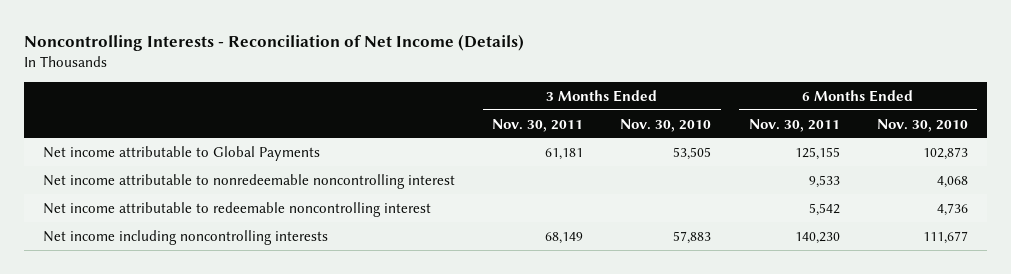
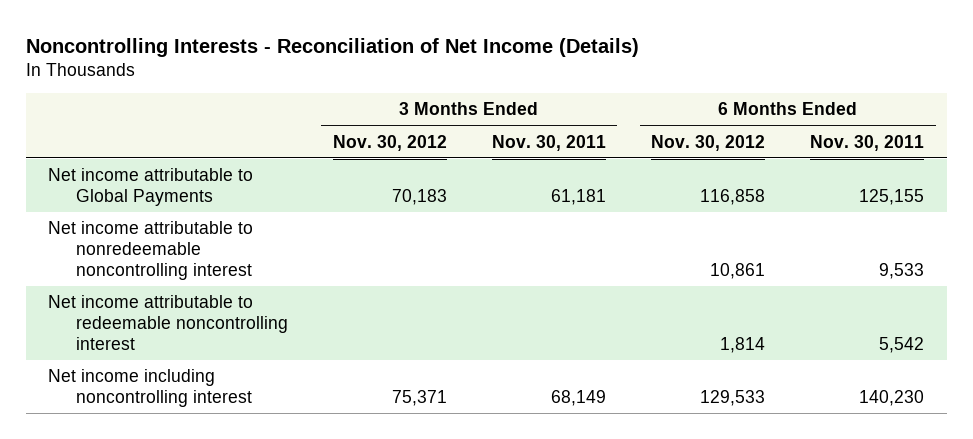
[620,118,712,132] Nov. 30, 2010 -> none
[877,118,969,132] Nov. 30, 2010 -> none
none -> [332,134,447,151] Nov. 30, 2012
none -> [651,134,766,151] Nov. 30, 2012
[42,229,328,245] Net income including noncontrolling interests -> [48,369,252,408] Net income including noncontrolling interest

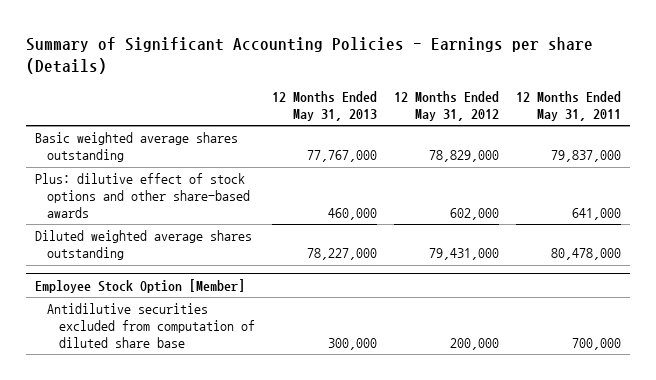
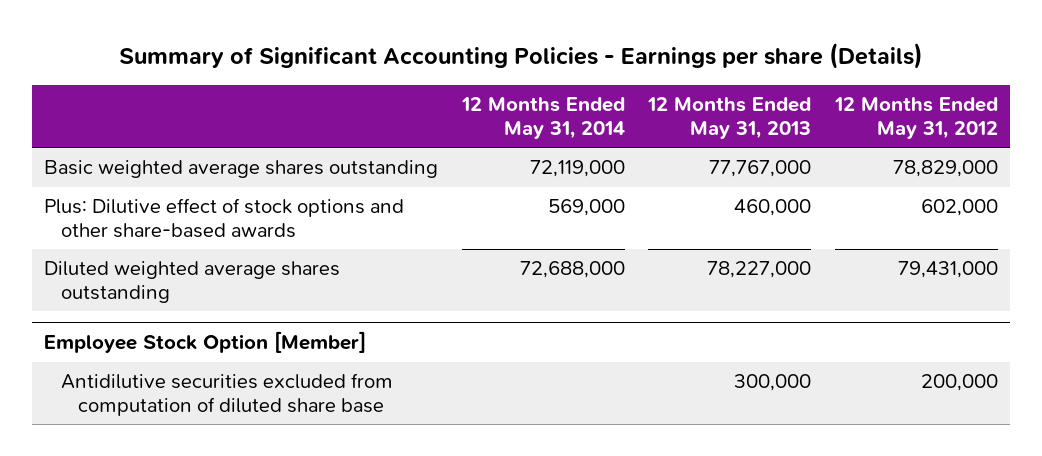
[516,91,622,122] 12 Months Ended May 31, 2011 -> none
none -> [460,97,625,139] 12 Months Ended May 31, 2014
[35,173,250,219] Plus: dilutive effect of stock options and other share-based awards -> [43,198,404,239] Plus: Dilutive effect of stock options and other share-based awards

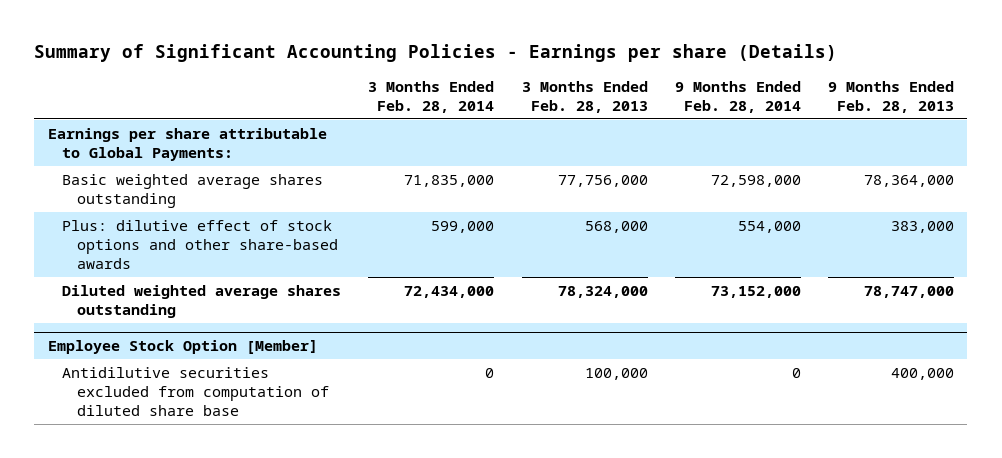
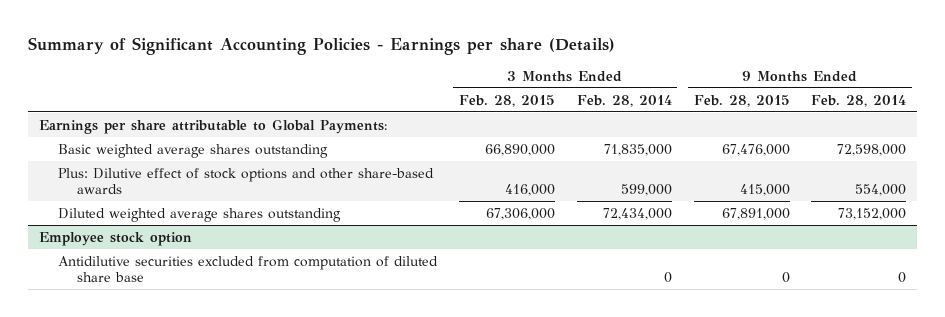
[521,80,648,114] 3 Months Ended Feb. 28, 2013 -> none
[827,80,954,114] 9 Months Ended Feb. 28, 2013 -> none
none -> [458,94,555,107] Feb. 28, 2015
none -> [693,94,790,107] Feb. 28, 2015
[62,219,338,270] Plus: dilutive effect of stock options and other share-based awards -> [57,167,434,195] Plus: Dilutive effect of stock options and other share-based awards
[47,340,318,355] Employee Stock Option [Member] -> [38,231,192,246] Employee stock option

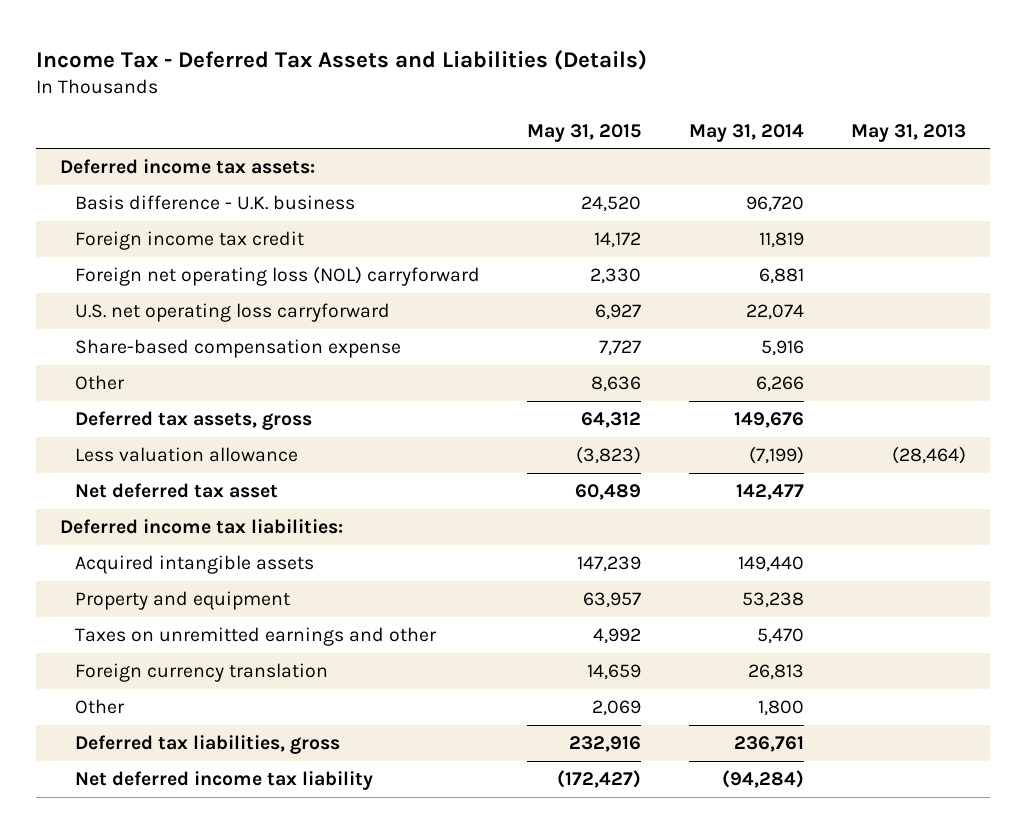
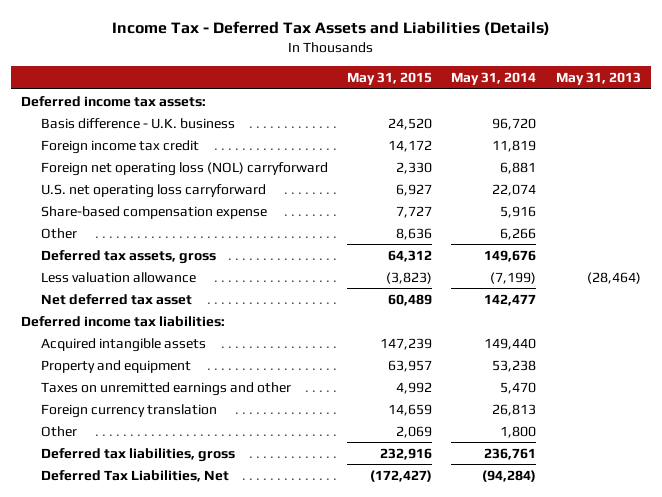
[74,771,373,791] Net deferred income tax liability -> [40,469,229,482] Deferred Tax Liabilities, Net

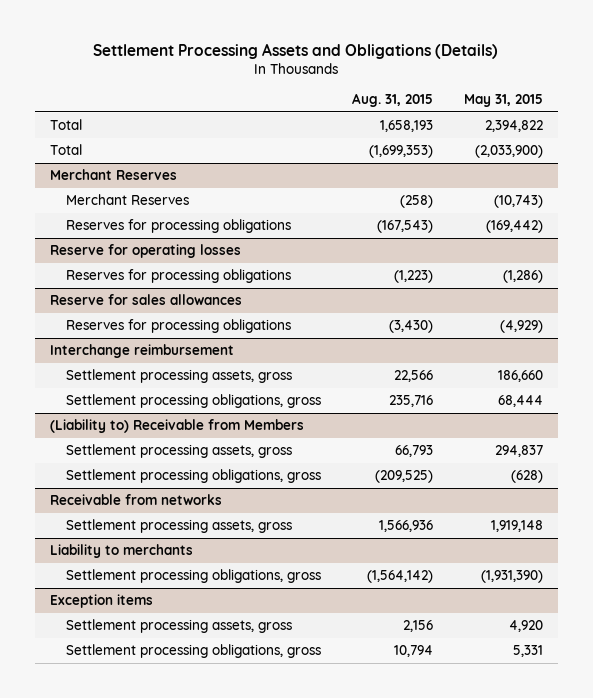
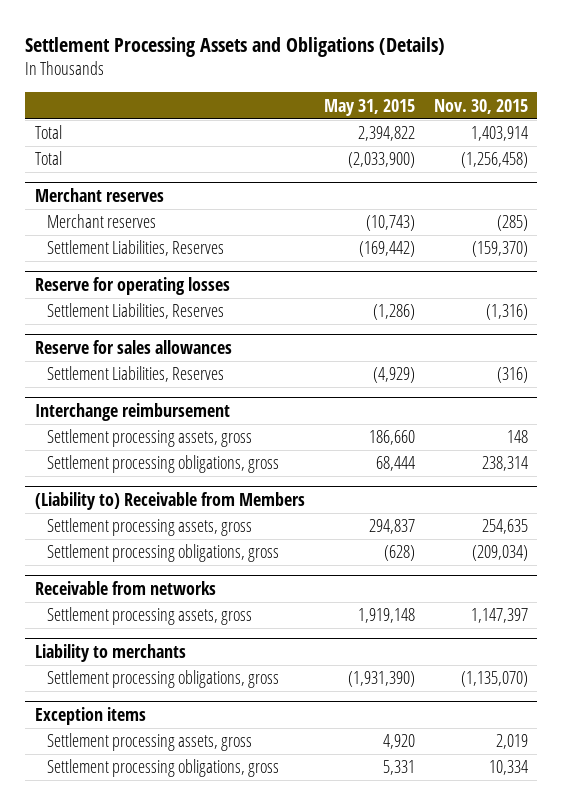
[351,93,433,108] Aug. 31, 2015 -> none
none -> [433,98,528,114] Nov. 30, 2015
[50,169,178,181] Merchant Reserves -> [34,187,164,202] Merchant reserves
[65,194,189,206] Merchant Reserves -> [47,214,157,229] Merchant reserves
[65,219,291,234] Reserves for processing obligations -> [47,240,225,257] Settlement Liabilities, Reserves
[65,269,291,284] Reserves for processing obligations -> [47,303,225,320] Settlement Liabilities, Reserves
[65,319,291,334] Reserves for processing obligations -> [47,366,225,383] Settlement Liabilities, Reserves

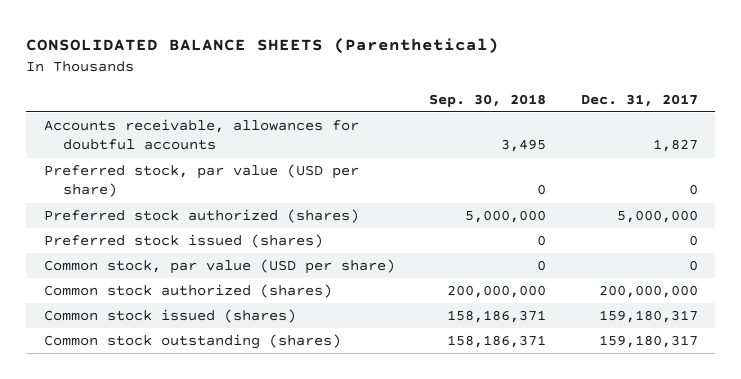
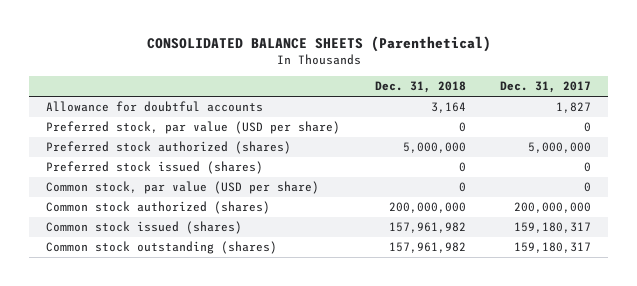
[429,93,547,107] Sep. 30, 2018 -> none
none -> [374,81,466,94] Dec. 31, 2018
[43,119,359,151] Accounts receivable, allowances for doubtful accounts -> [46,101,264,113] Allowance for doubtful accounts

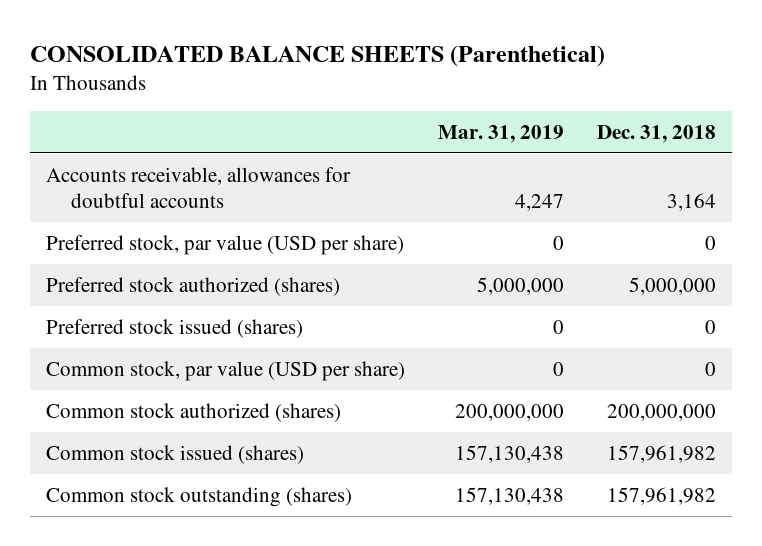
[499,81,591,94] Dec. 31, 2017 -> none
none -> [437,124,564,143] Mar. 31, 2019
[46,101,264,113] Allowance for doubtful accounts -> [46,166,352,209] Accounts receivable, allowances for doubtful accounts

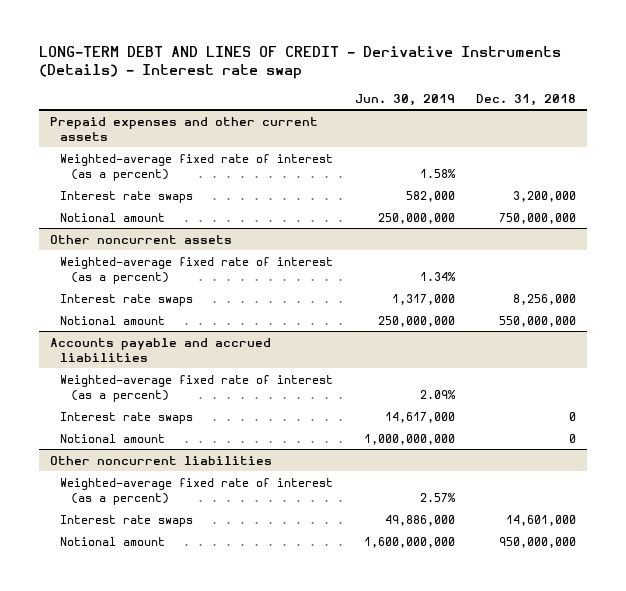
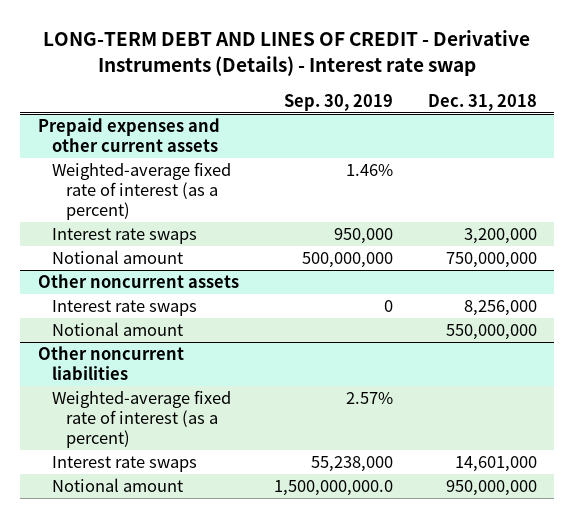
[354,93,455,106] Jun. 30, 2019 -> none
none -> [283,93,393,111] Sep. 30, 2019
[60,256,334,284] Weighted-average fixed rate of interest (as a percent) -> none
[49,337,271,362] Accounts payable and accrued liabilities -> none
[60,374,334,402] Weighted-average fixed rate of interest (as a percent) -> none
[60,411,194,424] Interest rate swaps -> none
[60,433,166,443] Notional amount -> none

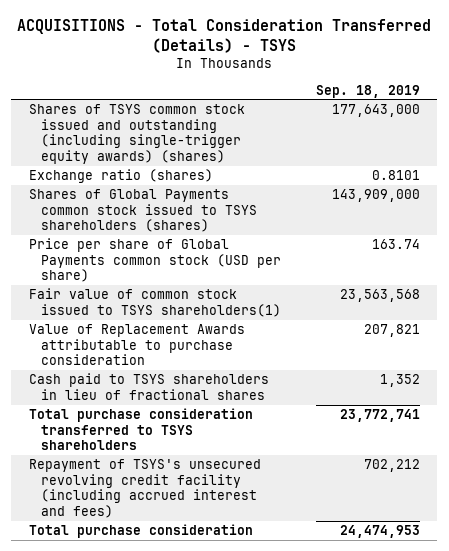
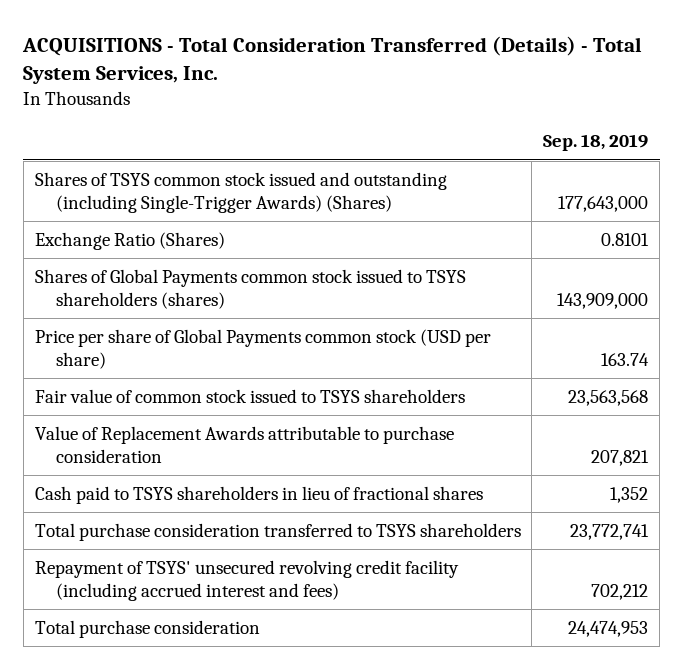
[17,19,432,53] ACQUISITIONS - Total Consideration Transferred (Details) - TSYS -> [22,35,643,84] ACQUISITIONS - Total Consideration Transferred (Details) - Total System Services, Inc.
[28,104,245,165] Shares of TSYS common stock issued and outstanding (including single-trigger equity awards) (shares) -> [34,171,447,214] Shares of TSYS common stock issued and outstanding (including Single-Trigger Awards) (Shares)
[28,169,213,184] Exchange ratio (shares) -> [34,231,225,250] Exchange Ratio (Shares)
[28,288,282,317] Fair value of common stock issued to TSYS shareholders(1) -> [34,388,465,403] Fair value of common stock issued to TSYS shareholders
[28,459,261,519] Repayment of TSYS's unsecured revolving credit facility (including accrued interest and fees) -> [34,559,459,602] Repayment of TSYS' unsecured revolving credit facility (including accrued interest and fees)

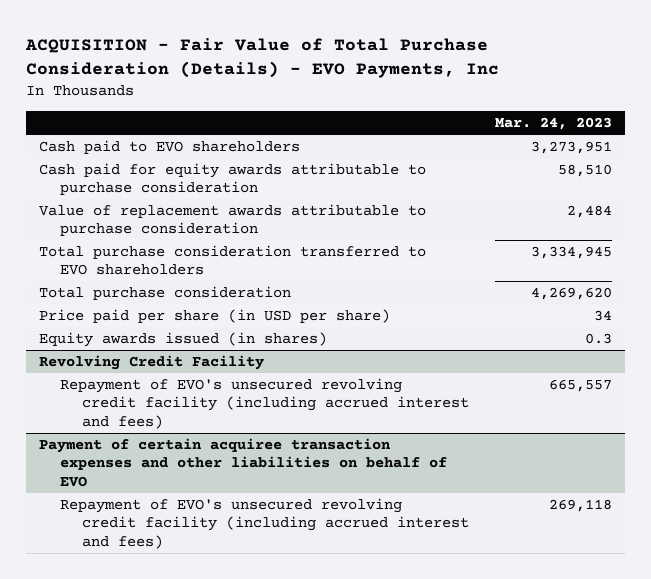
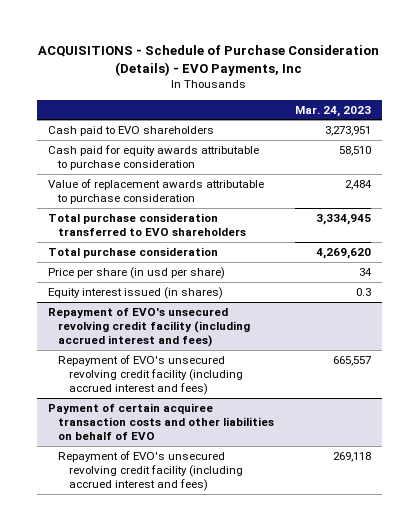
[24,37,499,79] ACQUISITION - Fair Value of Total Purchase Consideration (Details) - EVO Payments, Inc -> [38,44,380,76] ACQUISITIONS - Schedule of Purchase Consideration (Details) - EVO Payments, Inc
[38,309,390,324] Price paid per share (in USD per share) -> [47,266,225,279] Price per share (in usd per share)
[38,332,327,348] Equity awards issued (in shares) -> [47,286,223,299] Equity interest issued (in shares)
[38,355,264,371] Revolving Credit Facility -> [47,307,251,348] Repayment of EVO's unsecured revolving credit facility (including accrued interest and fees)
[38,438,448,487] Payment of certain acquiree transaction expenses and other liabilities on behalf of EVO -> [47,402,275,441] Payment of certain acquiree transaction costs and other liabilities on behalf of EVO

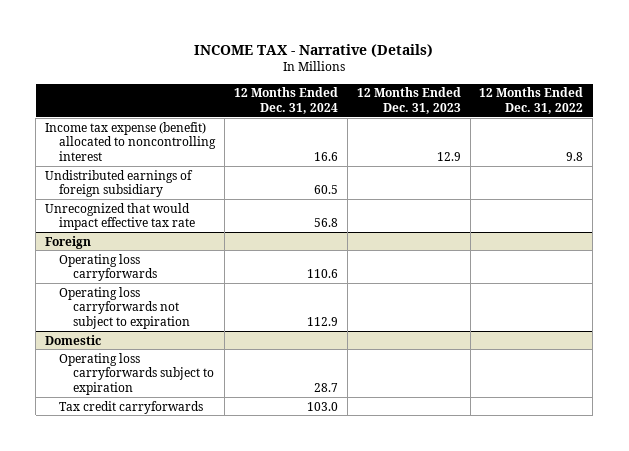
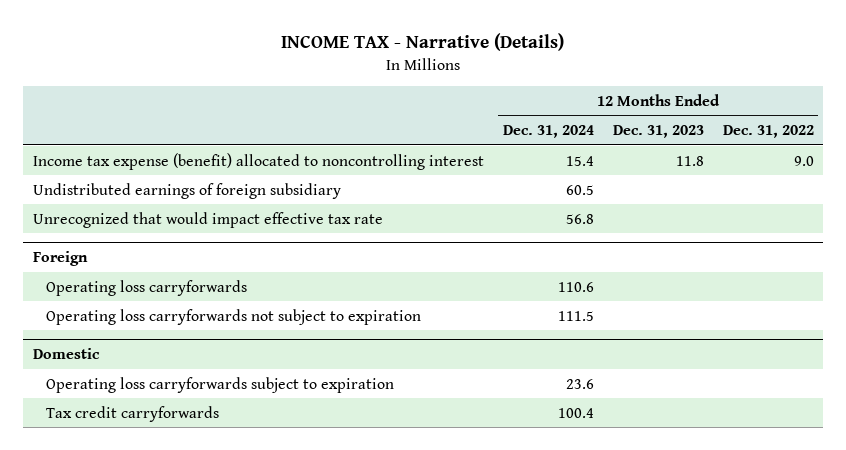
[314,152,339,162] 16.6 -> [565,155,594,166] 15.4
[436,152,461,162] 12.9 -> [675,155,704,166] 11.8
[566,152,584,162] 9.8 -> [793,155,814,166] 9.0
[307,317,339,327] 112.9 -> [557,310,594,321] 111.5
[314,383,339,393] 28.7 -> [565,378,594,389] 23.6
[307,401,339,411] 103.0 -> [557,407,594,418] 100.4

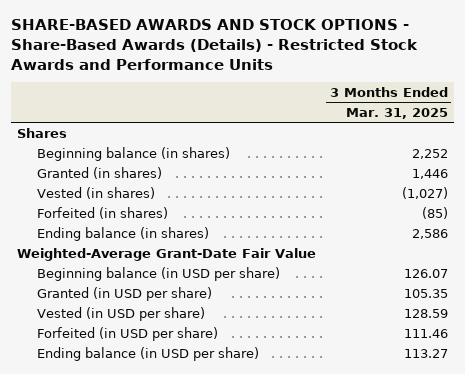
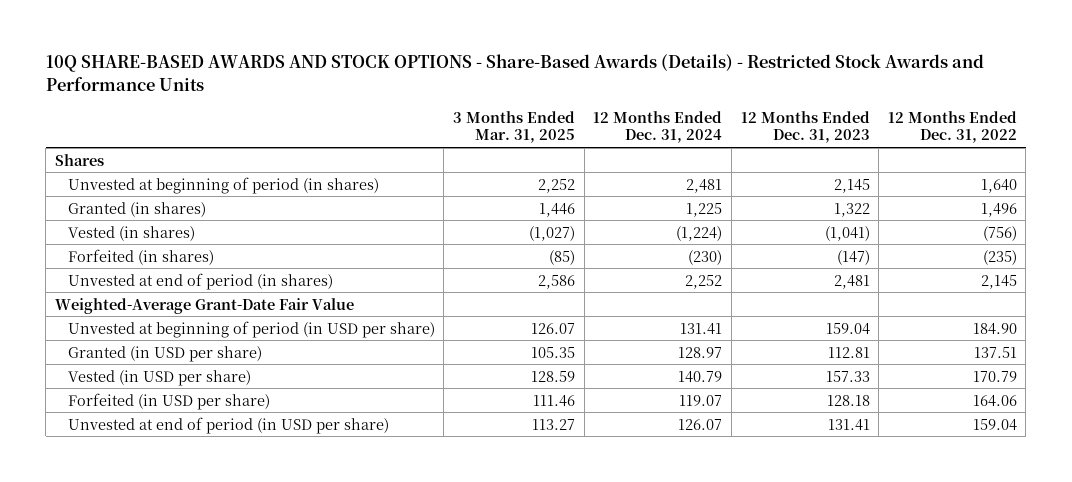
[10,19,418,70] SHARE-BASED AWARDS AND STOCK OPTIONS - Share-Based Awards (Details) - Restricted Stock Awards and Performance Units -> [45,54,984,91] 10Q SHARE-BASED AWARDS AND STOCK OPTIONS - Share-Based Awards (Details) - Restricted Stock Awards and Performance Units
none -> [593,110,723,144] 12 Months Ended Dec. 31, 2024
none -> [740,110,870,144] 12 Months Ended Dec. 31, 2023
none -> [887,110,1017,144] 12 Months Ended Dec. 31, 2022
[37,146,231,161] Beginning balance (in shares) -> [67,176,379,194] Unvested at beginning of period (in shares)
[37,226,210,241] Ending balance (in shares) -> [67,272,333,290] Unvested at end of period (in shares)
[37,266,281,281] Beginning balance (in USD per share) -> [67,320,435,338] Unvested at beginning of period (in USD per share)
[37,346,260,361] Ending balance (in USD per share) -> [67,416,389,434] Unvested at end of period (in USD per share)

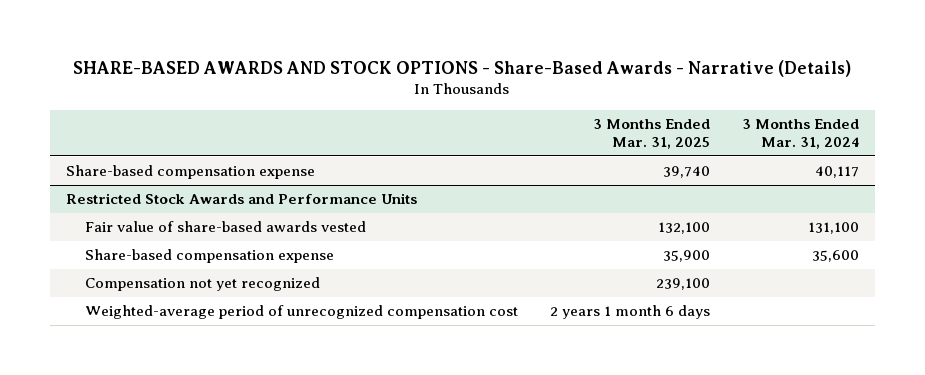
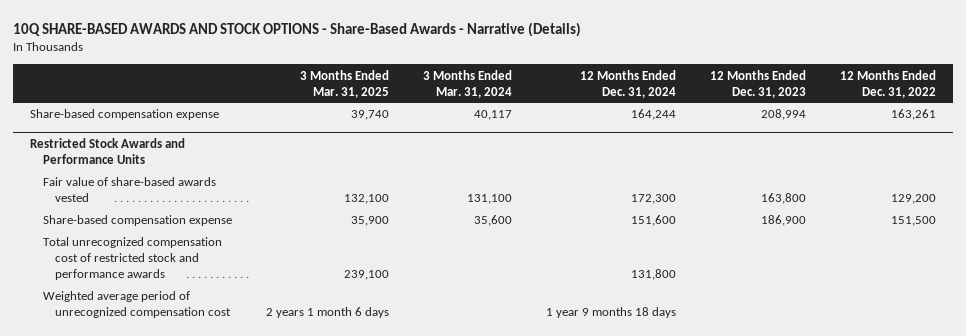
[73,59,852,77] SHARE-BASED AWARDS AND STOCK OPTIONS - Share-Based Awards - Narrative (Details) -> [13,21,582,37] 10Q SHARE-BASED AWARDS AND STOCK OPTIONS - Share-Based Awards - Narrative (Details)
none -> [579,69,676,98] 12 Months Ended Dec. 31, 2024
none -> [709,69,806,98] 12 Months Ended Dec. 31, 2023
none -> [839,69,936,98] 12 Months Ended Dec. 31, 2022
[85,277,321,292] Compensation not yet recognized -> [42,237,222,280] Total unrecognized compensation cost of restricted stock and performance awards
[85,305,519,320] Weighted-average period of unrecognized compensation cost -> [42,291,231,319] Weighted average period of unrecognized compensation cost

